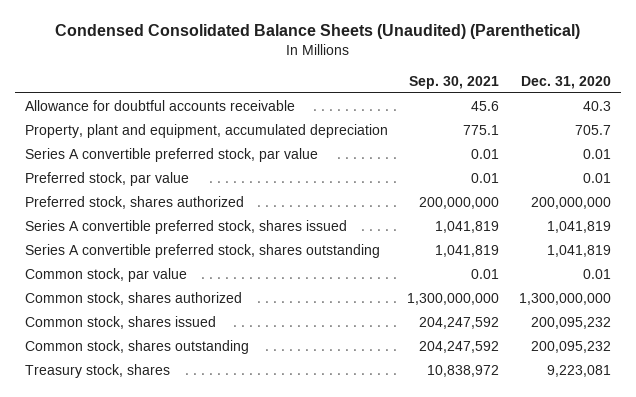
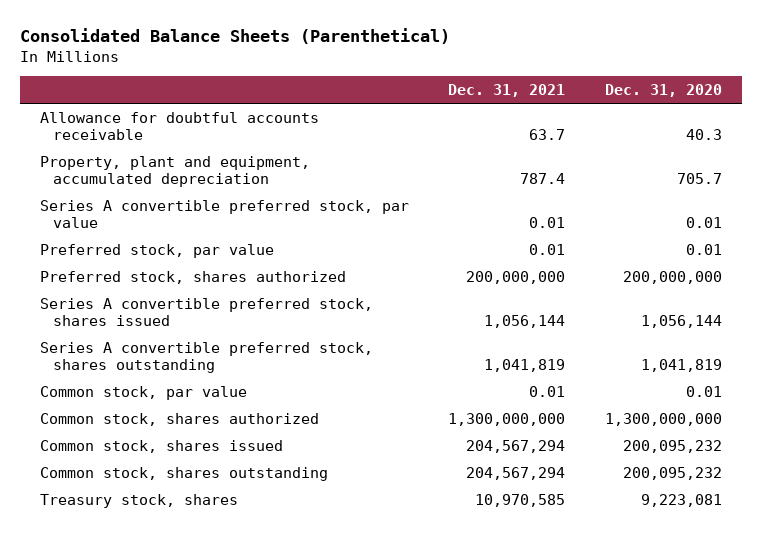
[54,24,580,40] Condensed Consolidated Balance Sheets (Unaudited) (Parenthetical) -> [19,28,450,45] Consolidated Balance Sheets (Parenthetical)
[409,75,500,89] Sep. 30, 2021 -> none
none -> [448,84,566,98] Dec. 31, 2021
[547,220,612,233] 1,041,819 -> [641,315,723,329] 1,056,144

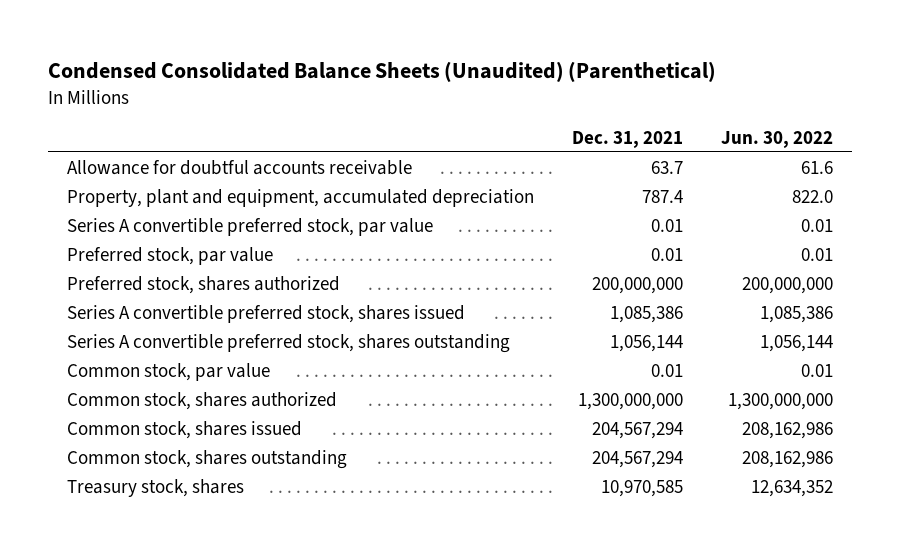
[19,28,450,45] Consolidated Balance Sheets (Parenthetical) -> [48,60,717,82] Condensed Consolidated Balance Sheets (Unaudited) (Parenthetical)
[605,84,723,98] Dec. 31, 2020 -> none
none -> [721,130,834,148] Jun. 30, 2022
[484,315,566,329] 1,056,144 -> [610,305,684,323] 1,085,386
[484,359,566,373] 1,041,819 -> [610,334,684,352] 1,056,144

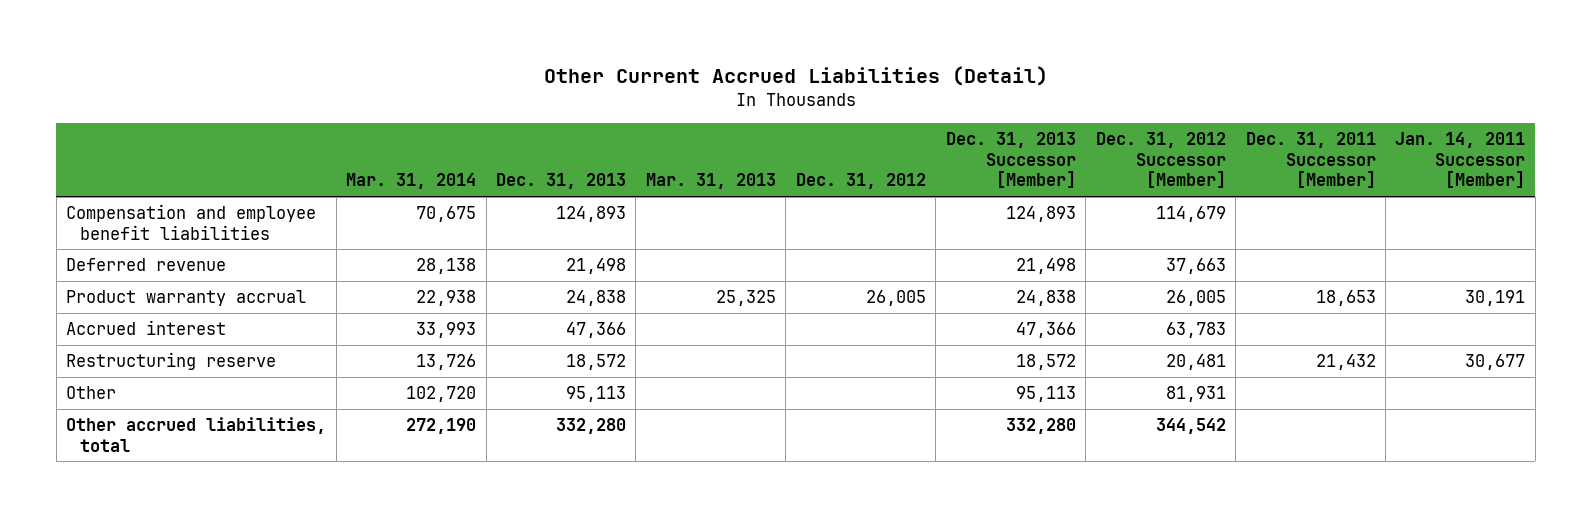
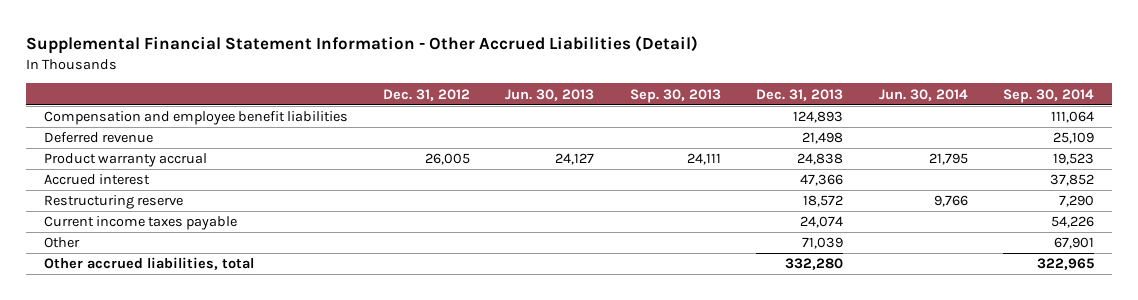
[543,65,1048,86] Other Current Accrued Liabilities (Detail) -> [25,35,698,54] Supplemental Financial Statement Information - Other Accrued Liabilities (Detail)
[346,173,477,190] Mar. 31, 2014 -> none
[645,173,776,190] Mar. 31, 2013 -> none
[945,131,1076,189] Dec. 31, 2013 Successor [Member] -> none
[1095,131,1226,189] Dec. 31, 2012 Successor [Member] -> none
[1245,131,1376,189] Dec. 31, 2011 Successor [Member] -> none
[1395,131,1526,189] Jan. 14, 2011 Successor [Member] -> none
none -> [505,88,595,101] Jun. 30, 2013
none -> [629,88,721,103] Sep. 30, 2013
none -> [878,88,968,101] Jun. 30, 2014
none -> [1002,88,1094,103] Sep. 30, 2014
none -> [43,216,237,231] Current income taxes payable
[565,386,626,403] 95,113 -> [802,237,844,250] 71,039

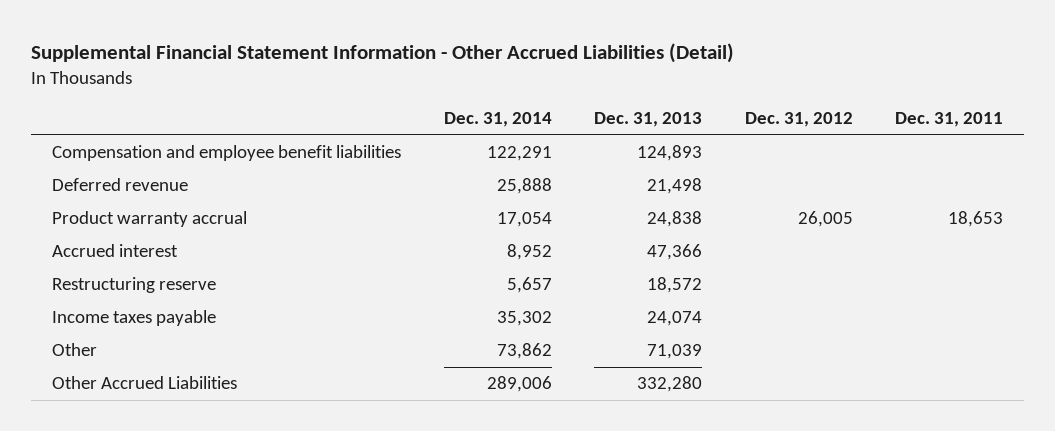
[505,88,595,101] Jun. 30, 2013 -> none
[629,88,721,103] Sep. 30, 2013 -> none
[878,88,968,101] Jun. 30, 2014 -> none
[1002,88,1094,103] Sep. 30, 2014 -> none
none -> [443,112,552,128] Dec. 31, 2014
none -> [895,112,1004,128] Dec. 31, 2011
[43,216,237,231] Current income taxes payable -> [52,310,217,327] Income taxes payable
[43,257,254,271] Other accrued liabilities, total -> [52,376,238,390] Other Accrued Liabilities

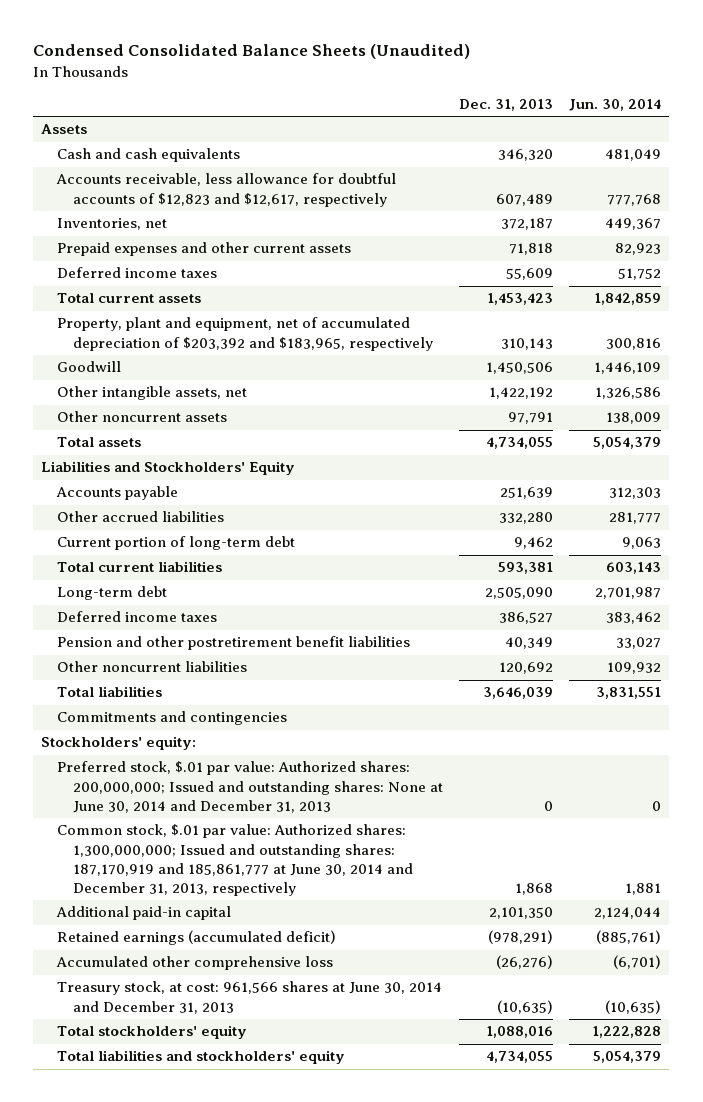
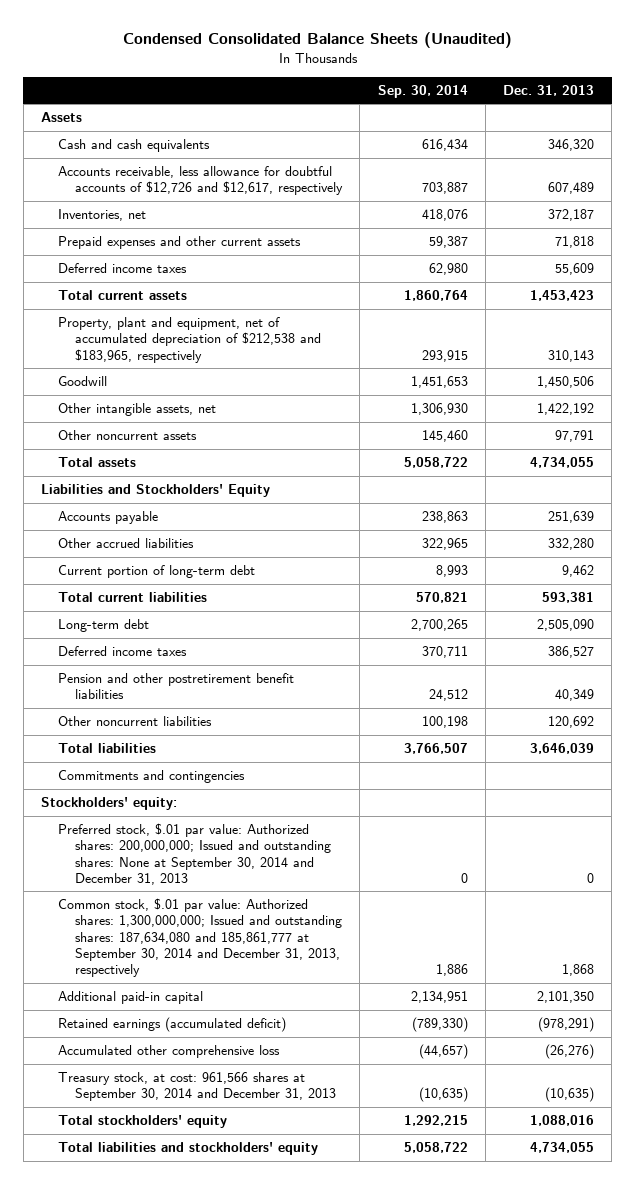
[569,98,662,111] Jun. 30, 2014 -> none
none -> [377,84,468,98] Sep. 30, 2014
[56,173,397,207] Accounts receivable, less allowance for doubtful accounts of $12,823 and $12,617, respectively -> [58,166,344,196] Accounts receivable, less allowance for doubtful accounts of $12,726 and $12,617, respectively
[57,317,433,351] Property, plant and equipment, net of accumulated depreciation of $203,392 and $183,965, respectively -> [58,317,322,363] Property, plant and equipment, net of accumulated depreciation of $212,538 and $183,965, respectively
[57,761,443,813] Preferred stock, $.01 par value: Authorized shares: 200,000,000; Issued and outstanding shares: None at June 30, 2014 and December 31, 2013 -> [58,823,332,885] Preferred stock, $.01 par value: Authorized shares: 200,000,000; Issued and outstanding shares: None at September 30, 2014 and December 31, 2013
[57,824,413,896] Common stock, $.01 par value: Authorized shares: 1,300,000,000; Issued and outstanding shares: 187,170,919 and 185,861,777 at June 30, 2014 and December 31, 2013, respectively -> [58,898,343,978] Common stock, $.01 par value: Authorized shares: 1,300,000,000; Issued and outstanding shares: 187,634,080 and 185,861,777 at September 30, 2014 and December 31, 2013, respectively
[57,981,443,1014] Treasury stock, at cost: 961,566 shares at June 30, 2014 and December 31, 2013 -> [58,1072,337,1102] Treasury stock, at cost: 961,566 shares at September 30, 2014 and December 31, 2013

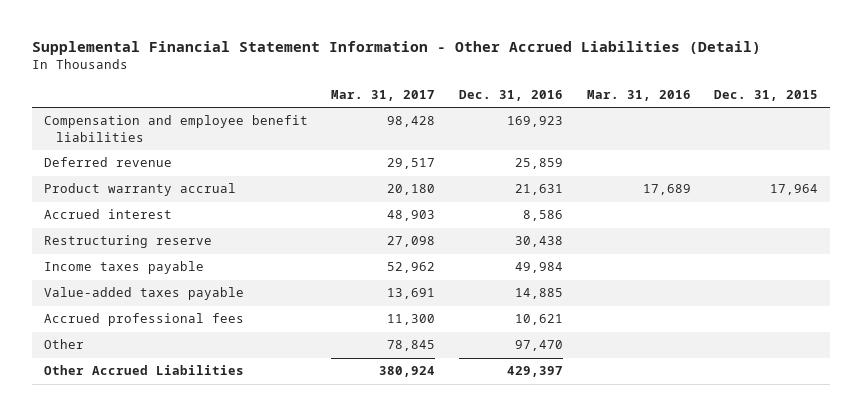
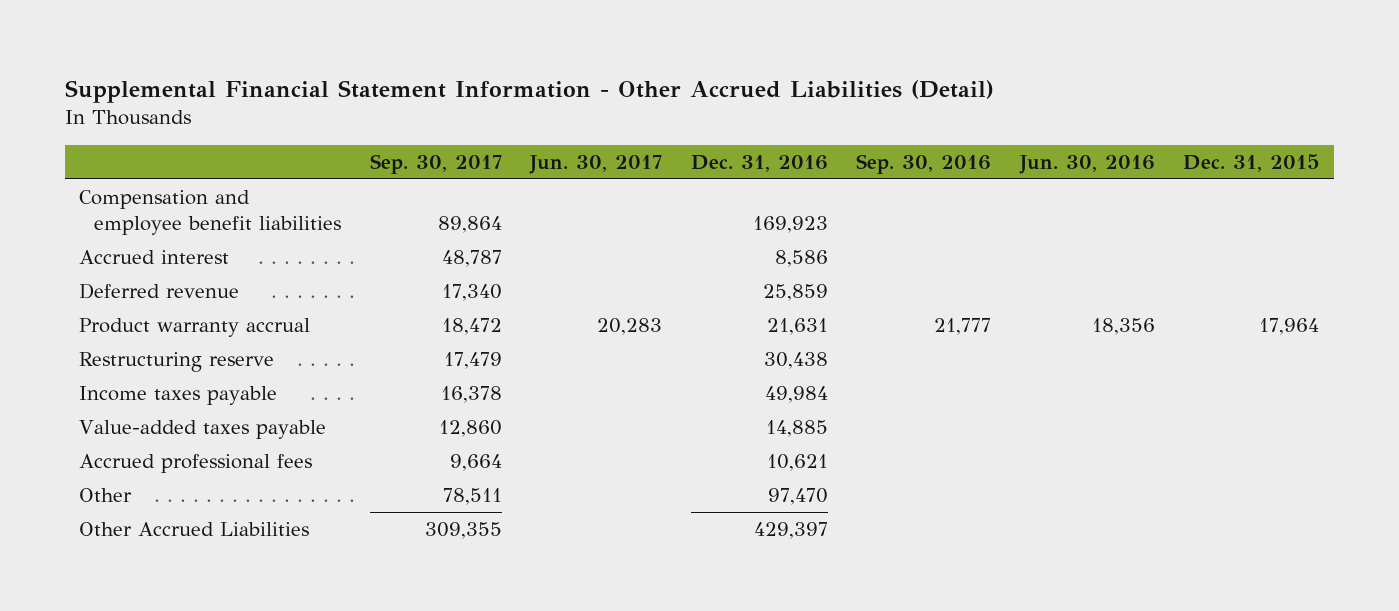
[331,89,436,101] Mar. 31, 2017 -> none
[586,89,691,101] Mar. 31, 2016 -> none
none -> [369,153,502,174] Sep. 30, 2017
none -> [529,154,663,174] Jun. 30, 2017
none -> [856,153,992,174] Sep. 30, 2016
none -> [1018,154,1155,174] Jun. 30, 2016
[43,209,172,220] Accrued interest -> [79,250,230,265] Accrued interest

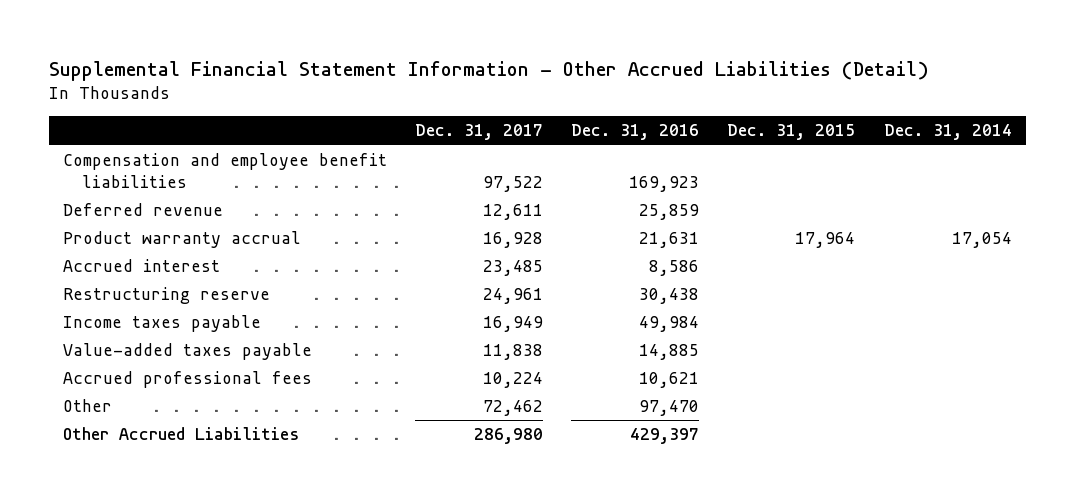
[369,153,502,174] Sep. 30, 2017 -> none
[529,154,663,174] Jun. 30, 2017 -> none
[856,153,992,174] Sep. 30, 2016 -> none
[1018,154,1155,174] Jun. 30, 2016 -> none
none -> [415,124,544,141] Dec. 31, 2017
none -> [883,124,1012,141] Dec. 31, 2014
[79,250,230,265] Accrued interest -> [62,259,220,273] Accrued interest

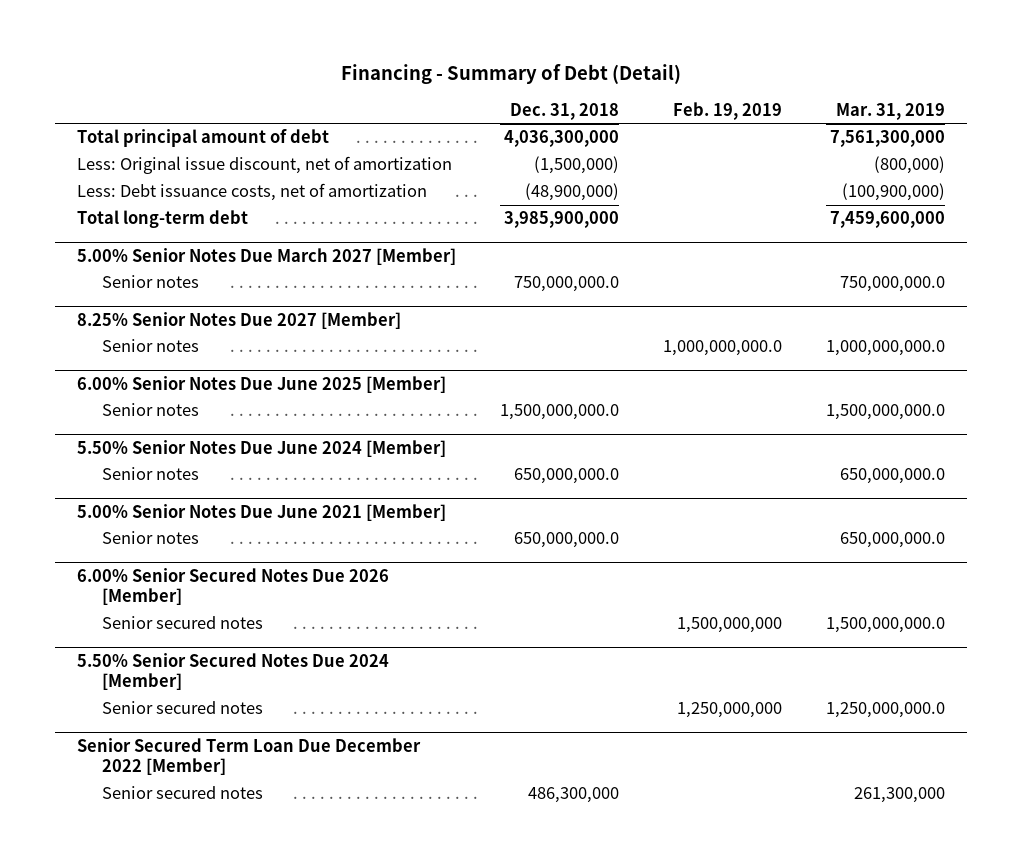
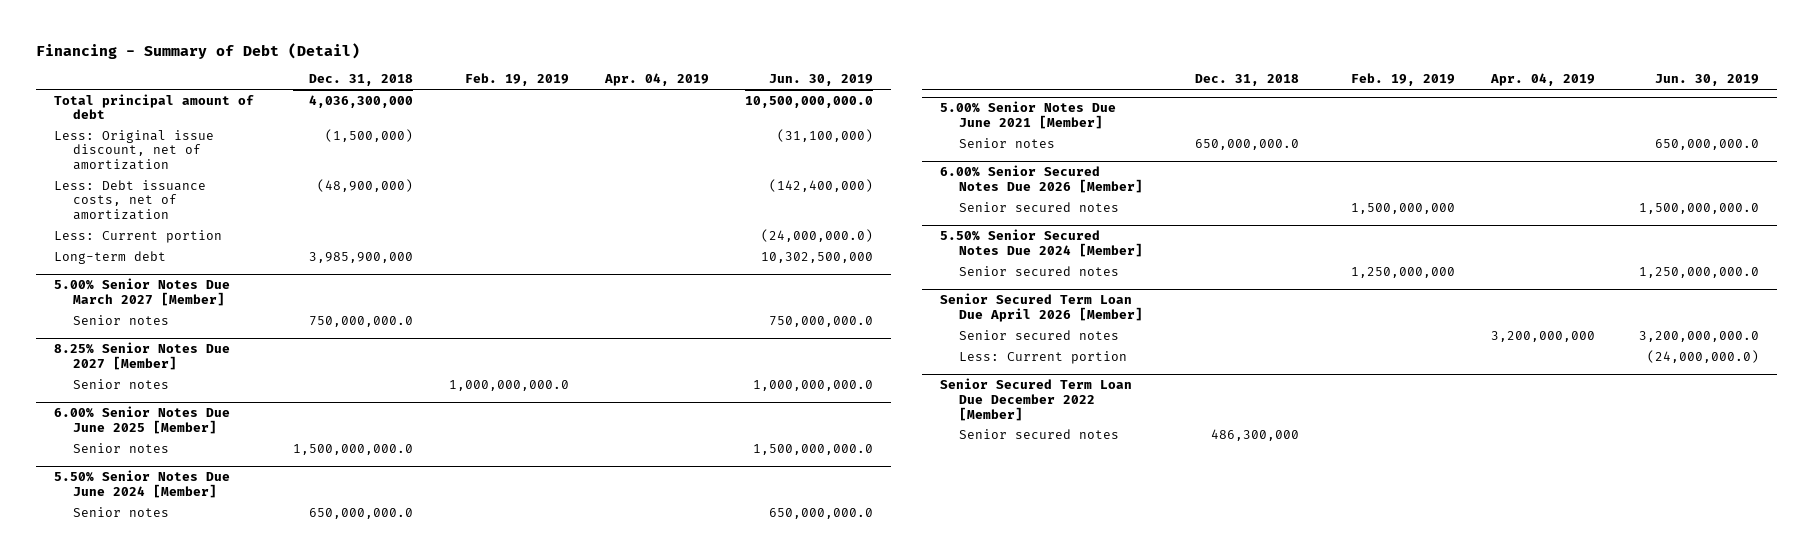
[836,102,946,120] Mar. 31, 2019 -> none
none -> [603,73,709,87] Apr. 04, 2019
none -> [768,74,873,87] Jun. 30, 2019
none -> [54,229,223,243] Less: Current portion
[77,210,249,229] Total long-term debt -> [54,250,167,264] Long-term debt
none -> [940,293,1143,322] Senior Secured Term Loan Due April 2026 [Member]
none -> [958,329,1119,340] Senior secured notes
none -> [958,350,1127,364] Less: Current portion

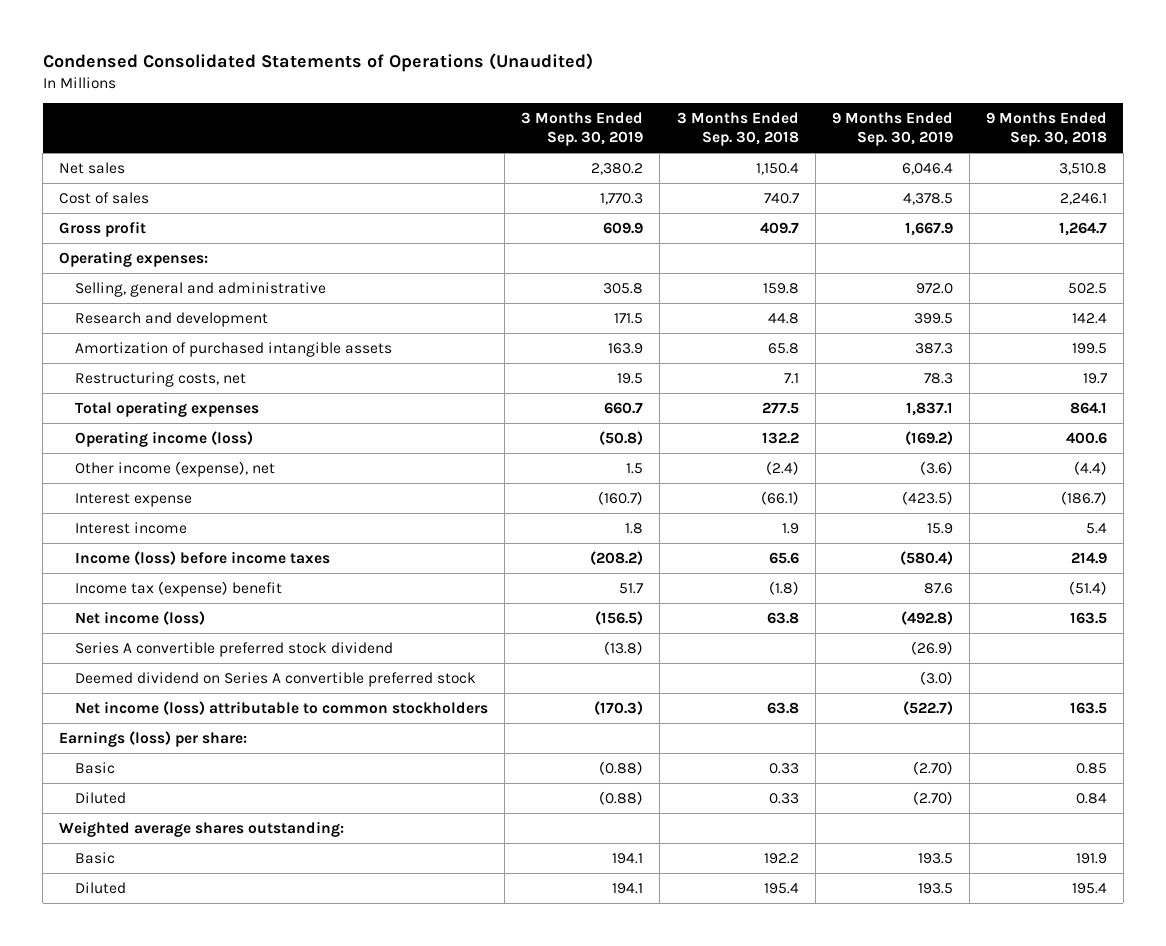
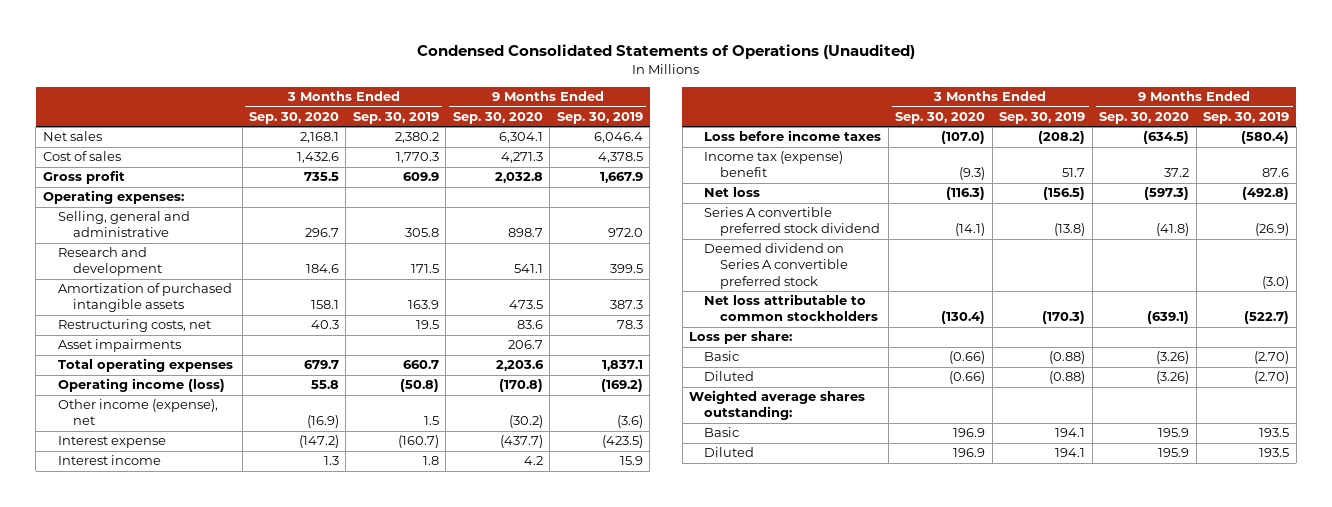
[676,112,799,147] 3 Months Ended Sep. 30, 2018 -> none
[985,112,1107,147] 9 Months Ended Sep. 30, 2018 -> none
none -> [248,111,339,124] Sep. 30, 2020
none -> [452,111,543,124] Sep. 30, 2020
none -> [58,339,182,353] Asset impairments
[75,550,331,565] Income (loss) before income taxes -> [704,130,882,142] Loss before income taxes
[75,610,206,625] Net income (loss) -> [704,187,761,198] Net loss
[75,700,489,715] Net income (loss) attributable to common stockholders -> [704,294,878,322] Net loss attributable to common stockholders
[59,730,248,747] Earnings (loss) per share: -> [689,331,793,345] Loss per share:

